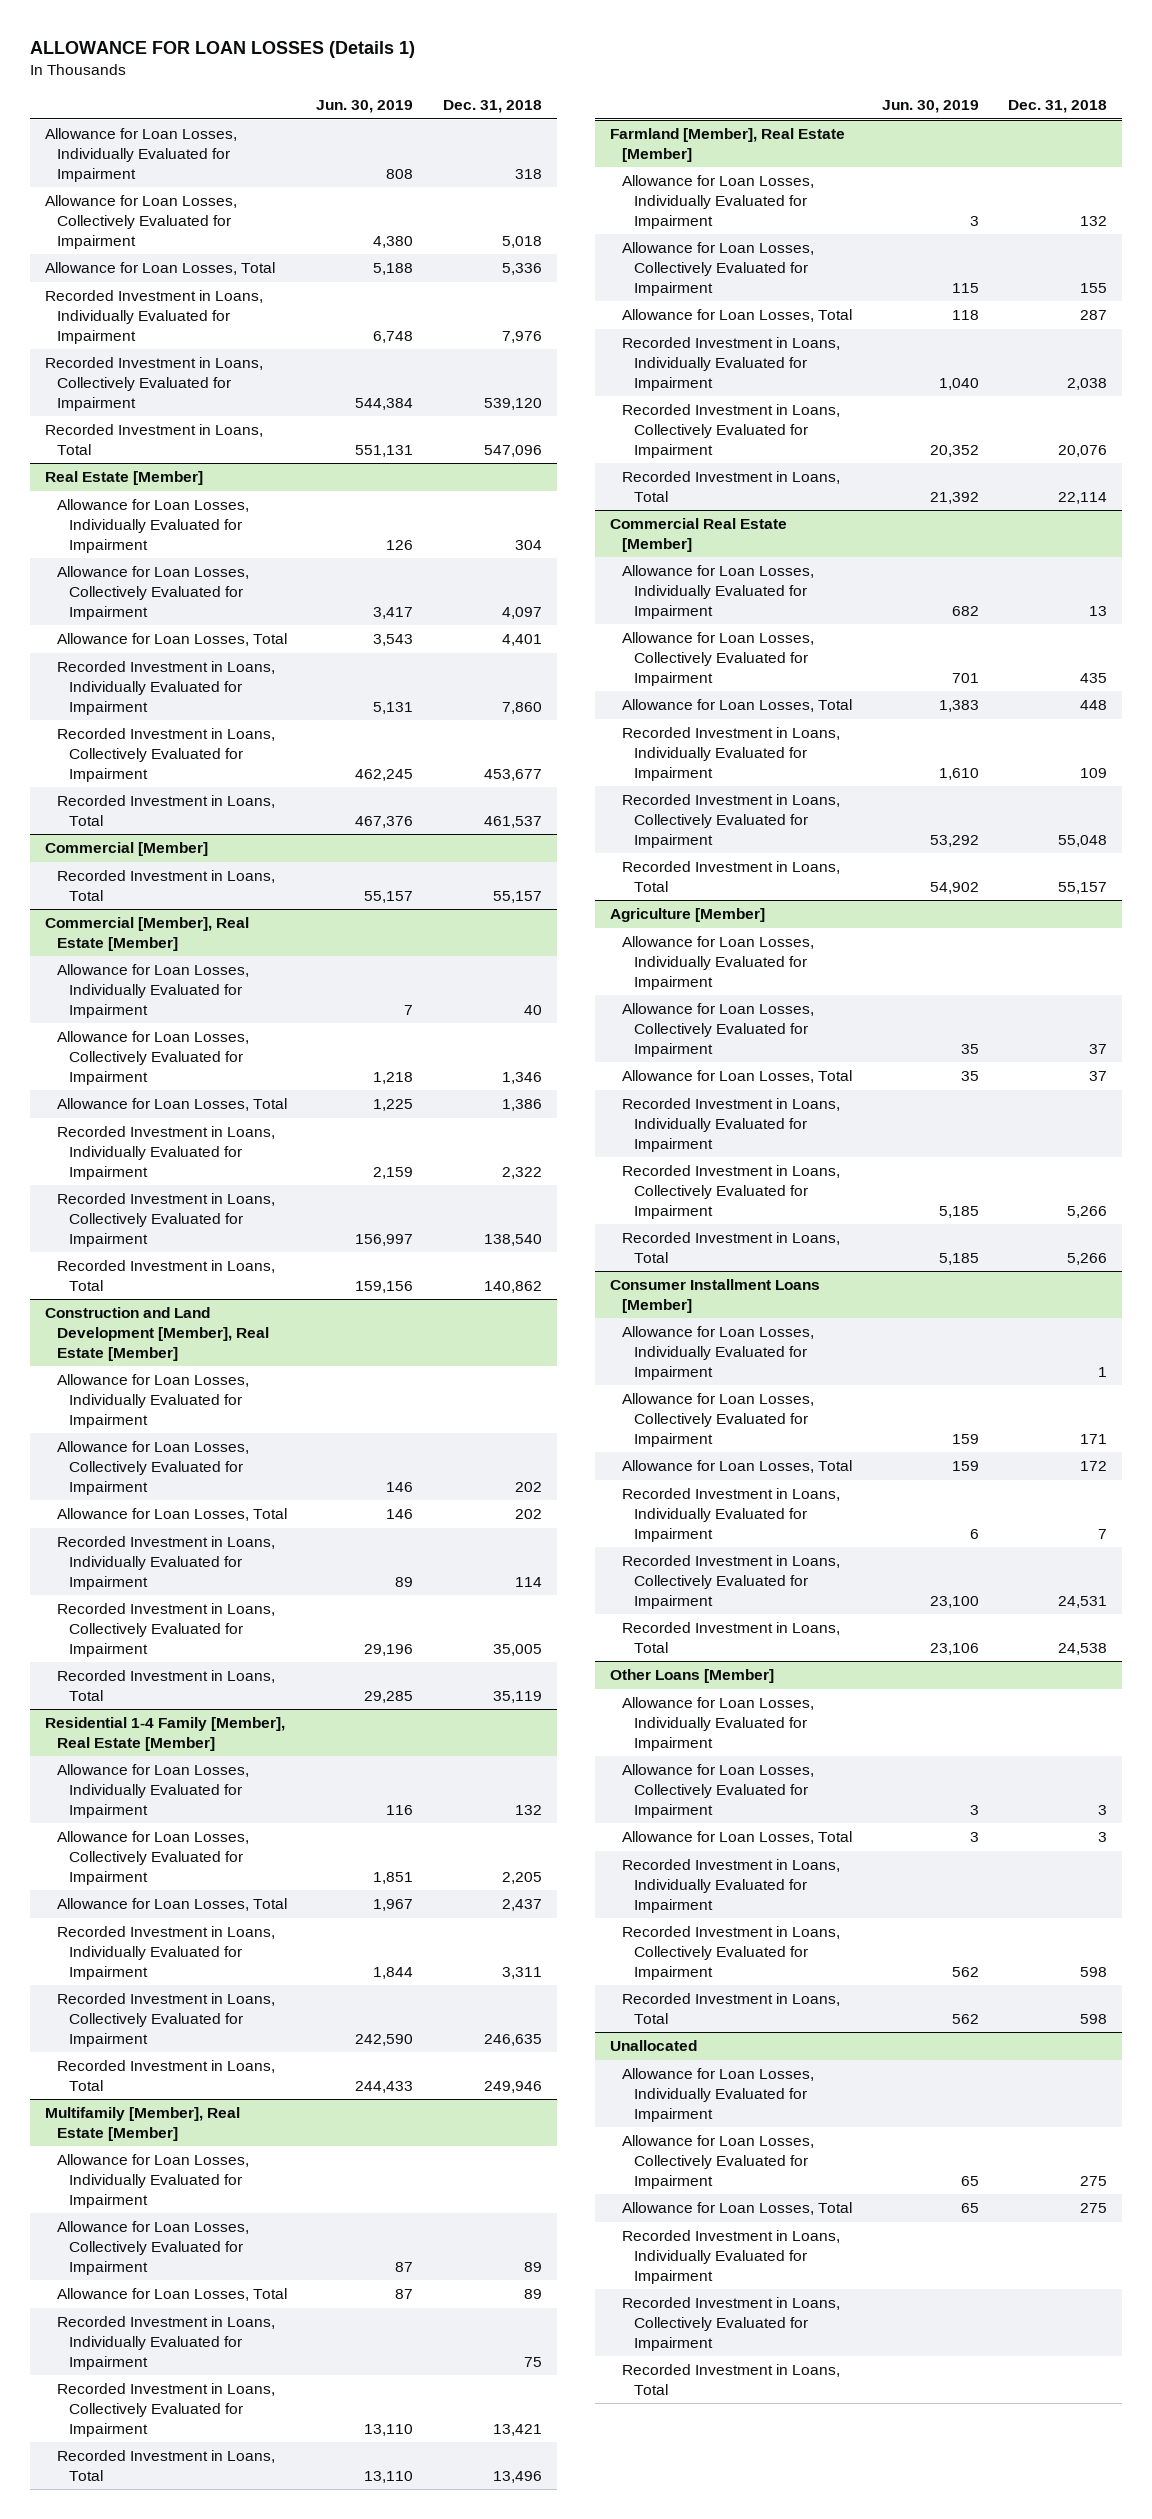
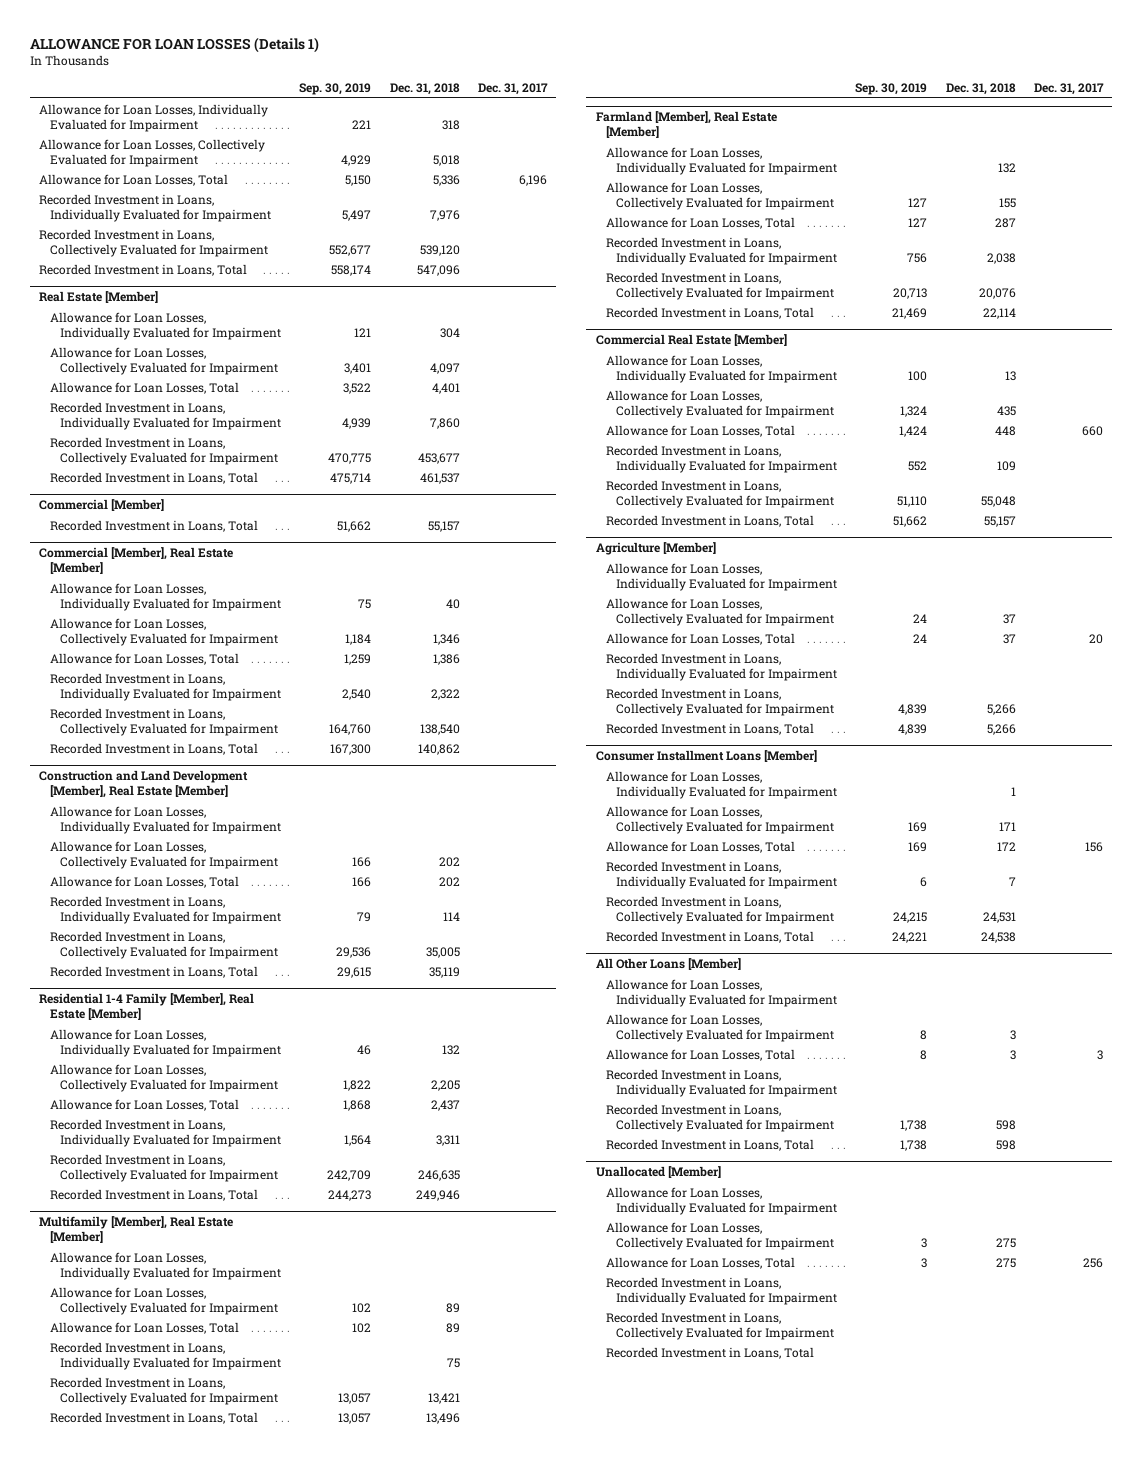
[316,100,414,114] Jun. 30, 2019 -> none
none -> [299,82,372,95] Sep. 30, 2019
none -> [477,82,548,95] Dec. 31, 2017
[610,1669,775,1684] Other Loans [Member] -> [595,958,741,971] All Other Loans [Member]
[610,2040,698,2052] Unallocated -> [595,1166,721,1179] Unallocated [Member]

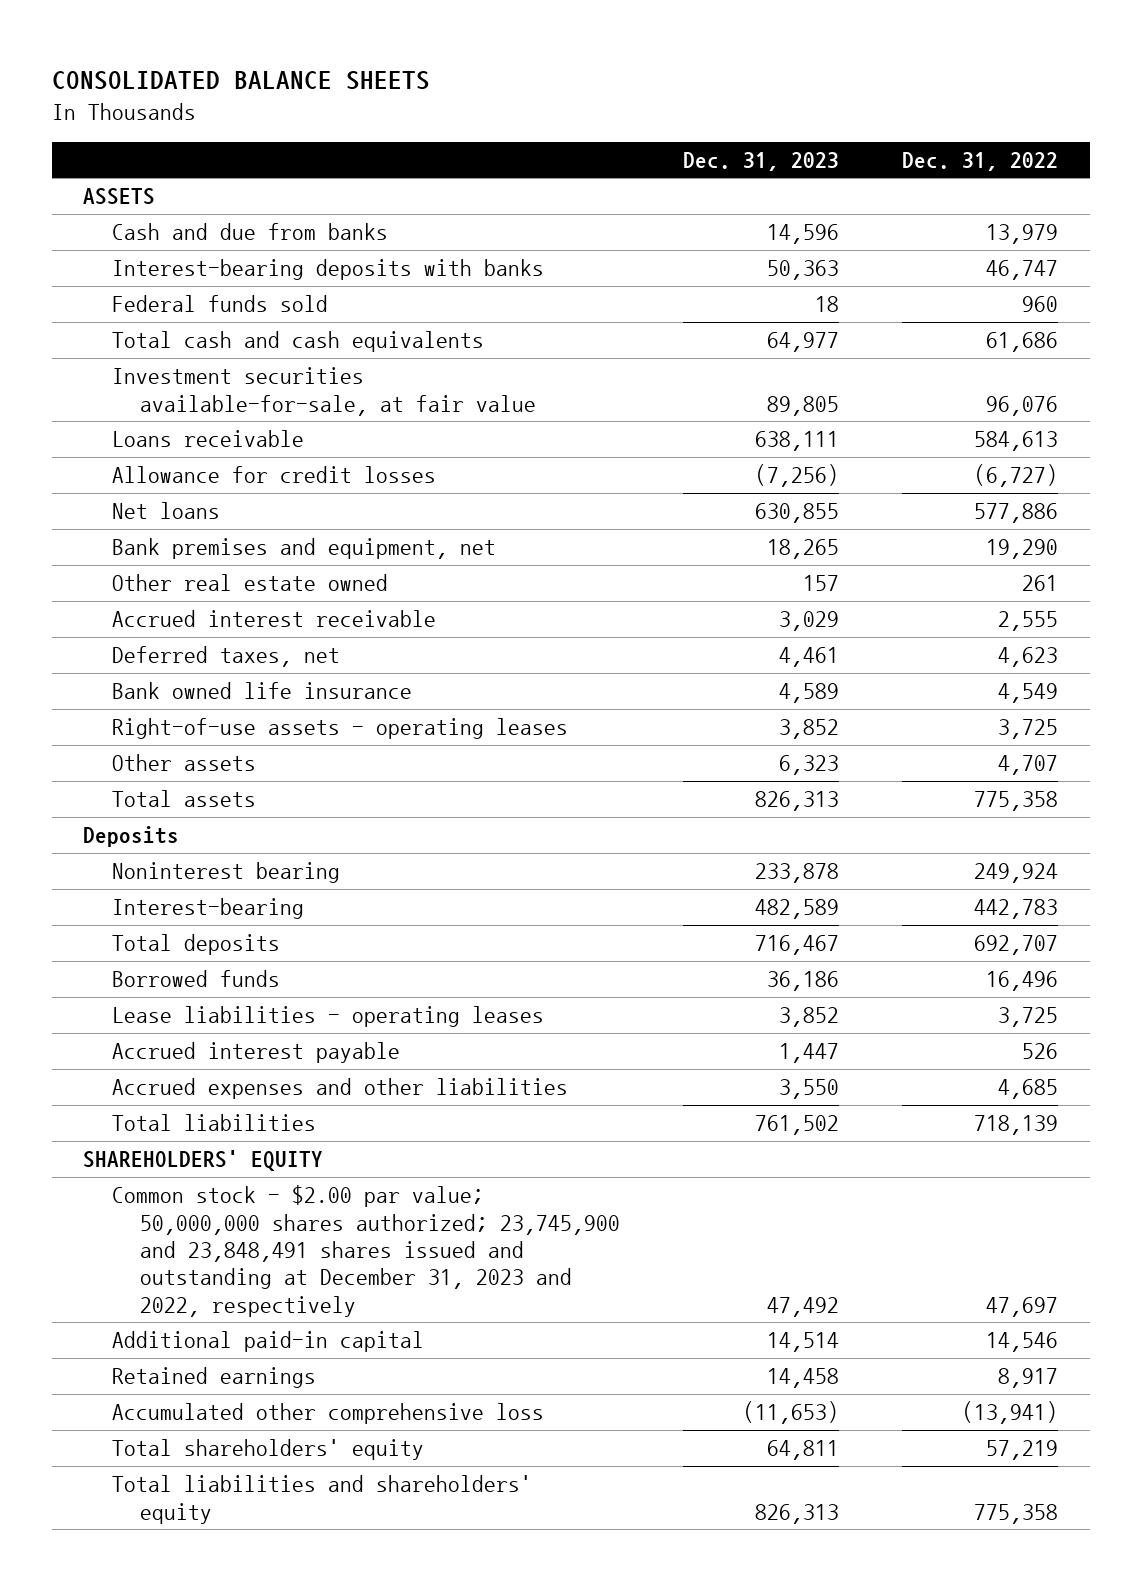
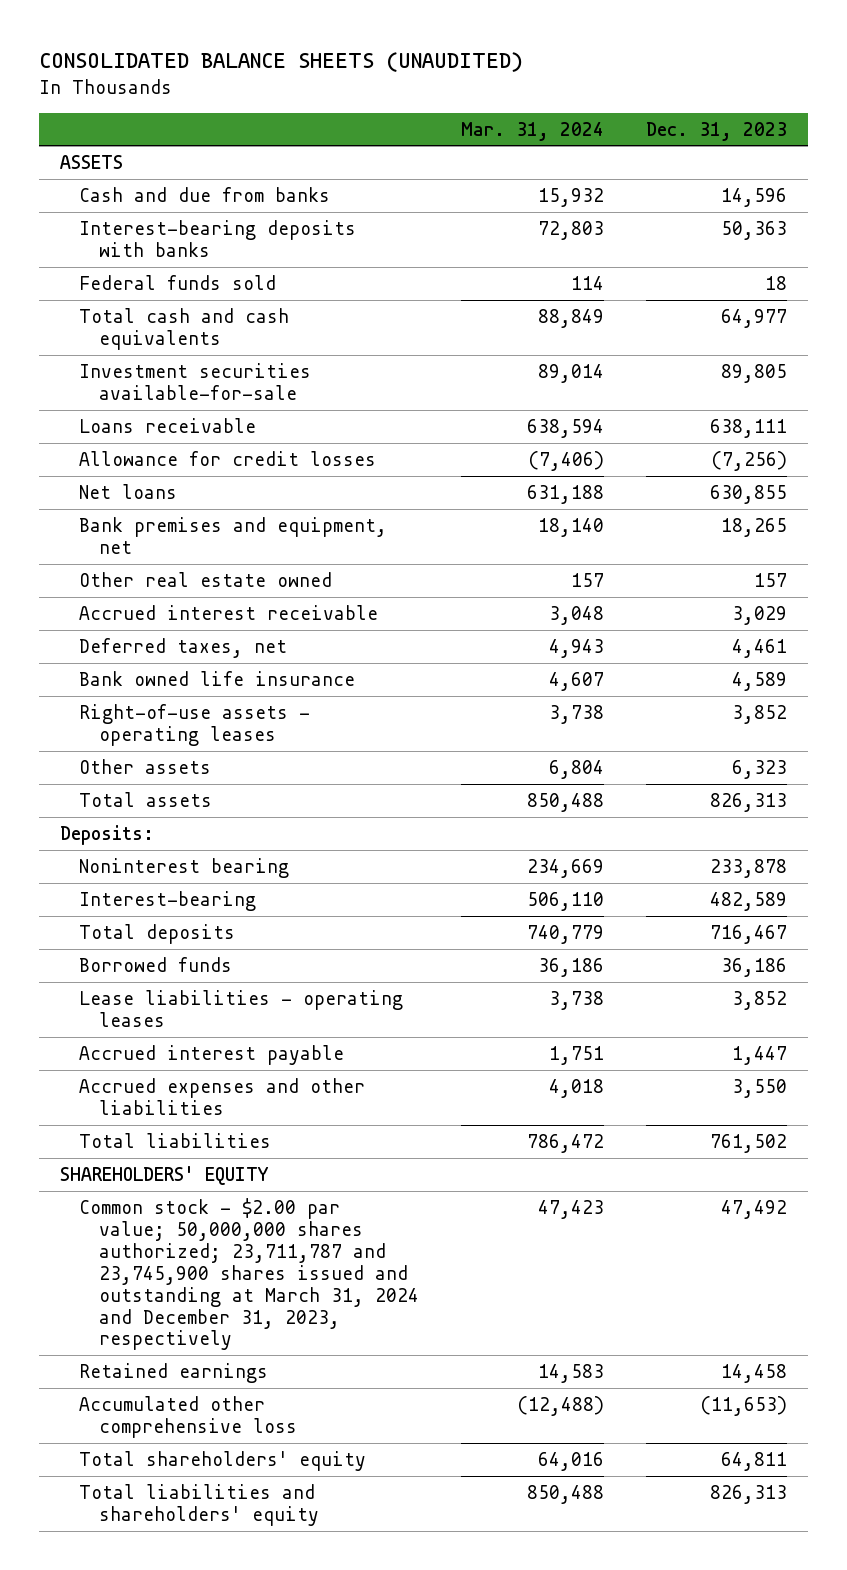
[51,70,430,90] CONSOLIDATED BALANCE SHEETS -> [38,52,523,73] CONSOLIDATED BALANCE SHEETS (UNAUDITED)
[902,151,1059,171] Dec. 31, 2022 -> none
none -> [460,121,604,141] Mar. 31, 2024
[111,367,537,416] Investment securities available-for-sale, at fair value -> [79,362,312,400] Investment securities available-for-sale
[83,826,180,848] Deposits -> [59,824,154,845] Deposits:
[111,1331,424,1353] Additional paid-in capital -> none
[111,1185,621,1317] Common stock - $2.00 par value; 50,000,000 shares authorized; 23,745,900 and 23,848,491 shares issued and outstanding at December 31, 2023 and 2022, respectively -> [79,1197,419,1351] Common stock - $2.00 par value; 50,000,000 shares authorized; 23,711,787 and 23,745,900 shares issued and outstanding at March 31, 2024 and December 31, 2023, respectively

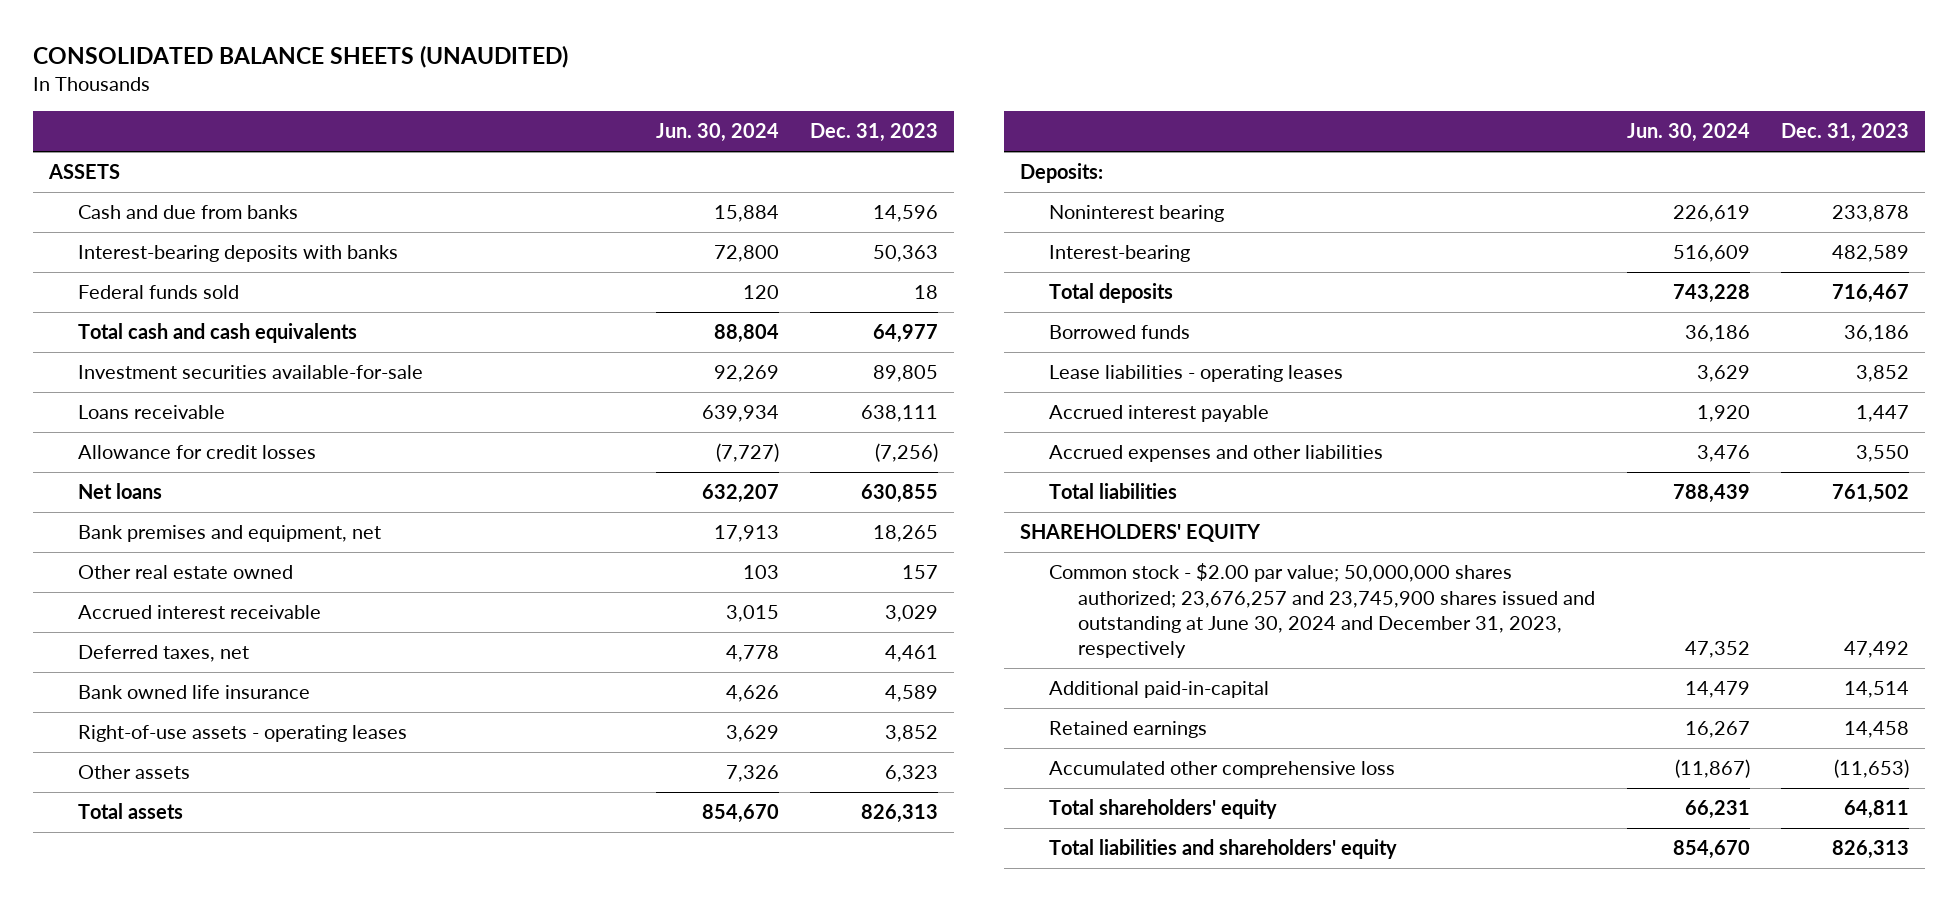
[460,121,604,141] Mar. 31, 2024 -> none
none -> [655,123,779,143] Jun. 30, 2024
[79,1197,419,1351] Common stock - $2.00 par value; 50,000,000 shares authorized; 23,711,787 and 23,745,900 shares issued and outstanding at March 31, 2024 and December 31, 2023, respectively -> [1049,563,1596,659] Common stock - $2.00 par value; 50,000,000 shares authorized; 23,676,257 and 23,745,900 shares issued and outstanding at June 30, 2024 and December 31, 2023, respectively
none -> [1049,681,1270,699] Additional paid-in-capital

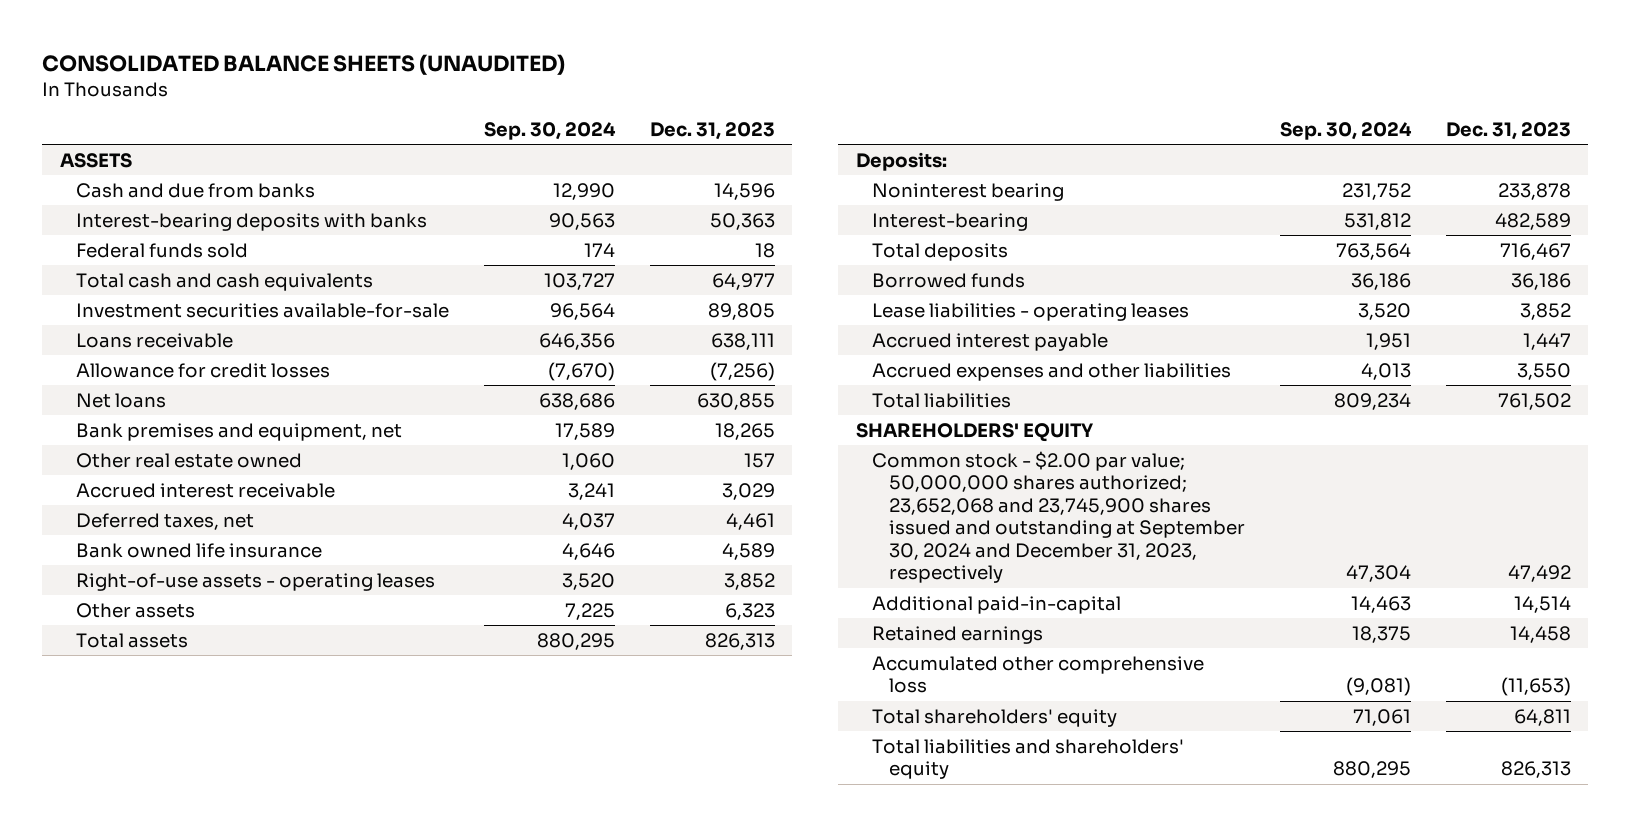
[655,123,779,143] Jun. 30, 2024 -> none
none -> [484,121,617,140] Sep. 30, 2024
[1049,563,1596,659] Common stock - $2.00 par value; 50,000,000 shares authorized; 23,676,257 and 23,745,900 shares issued and outstanding at June 30, 2024 and December 31, 2023, respectively -> [872,450,1246,584] Common stock - $2.00 par value; 50,000,000 shares authorized; 23,652,068 and 23,745,900 shares issued and outstanding at September 30, 2024 and December 31, 2023, respectively

